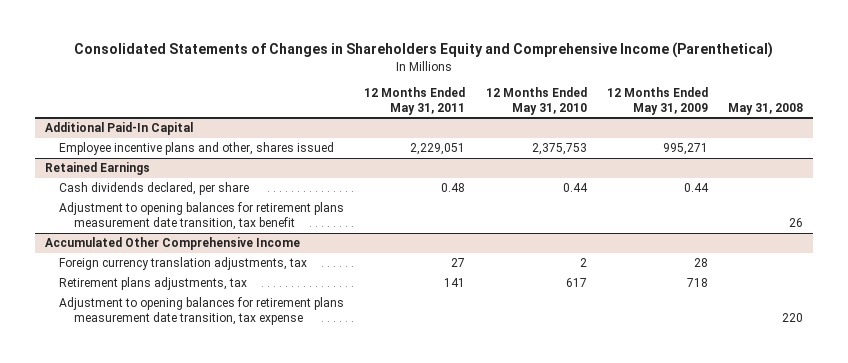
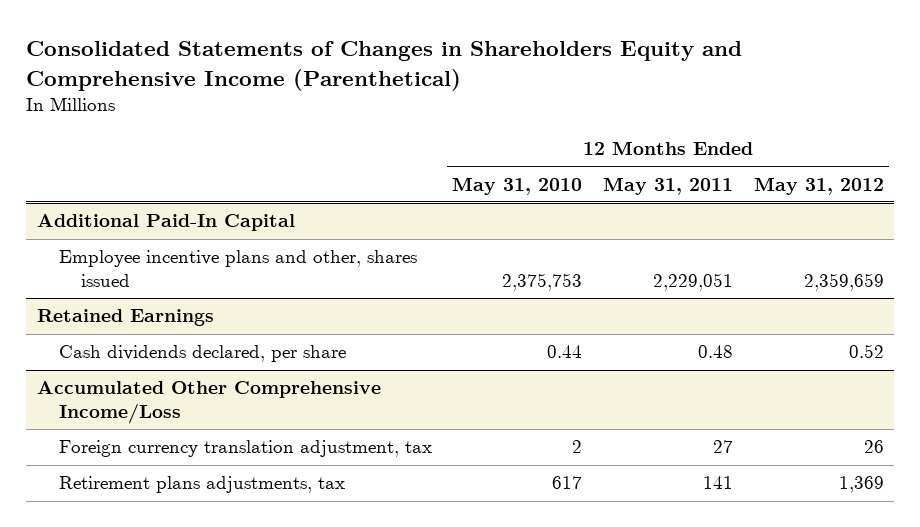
[606,86,708,115] 12 Months Ended May 31, 2009 -> none
[727,102,803,115] May 31, 2008 -> none
none -> [753,176,884,195] May 31, 2012
[59,202,345,231] Adjustment to opening balances for retirement plans measurement date transition, tax benefit -> none
[45,237,301,251] Accumulated Other Comprehensive Income -> [36,381,381,424] Accumulated Other Comprehensive Income/Loss
[59,257,308,271] Foreign currency translation adjustments, tax -> [58,440,432,458] Foreign currency translation adjustment, tax
[59,297,345,326] Adjustment to opening balances for retirement plans measurement date transition, tax expense -> none

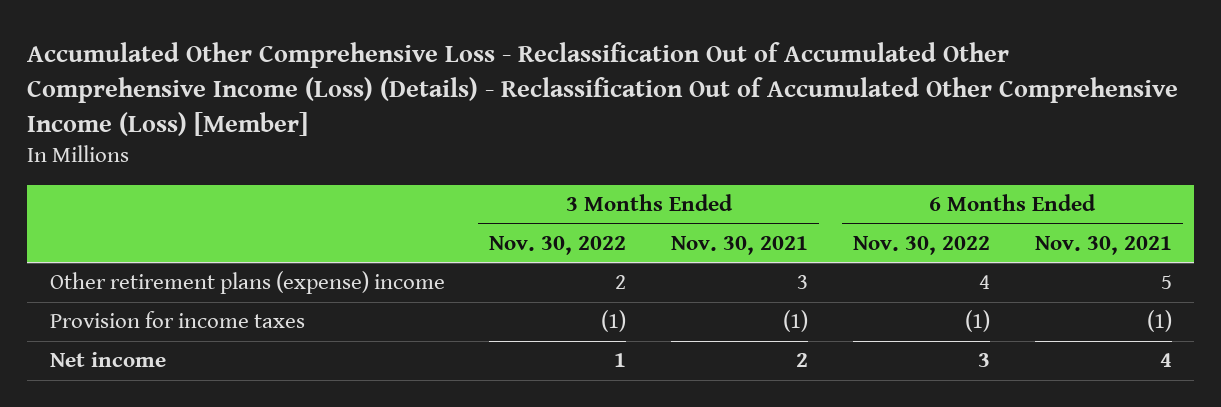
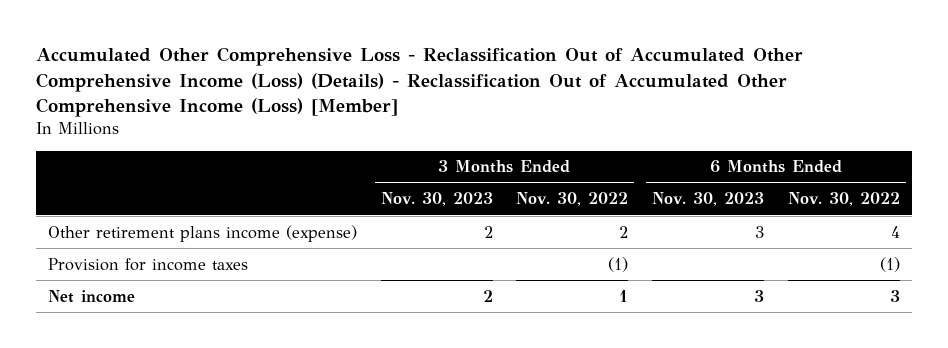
[671,235,809,255] Nov. 30, 2021 -> none
[1034,235,1172,255] Nov. 30, 2021 -> none
none -> [380,192,493,207] Nov. 30, 2023
none -> [651,192,764,207] Nov. 30, 2023
[49,271,445,295] Other retirement plans (expense) income -> [47,224,357,242] Other retirement plans income (expense)

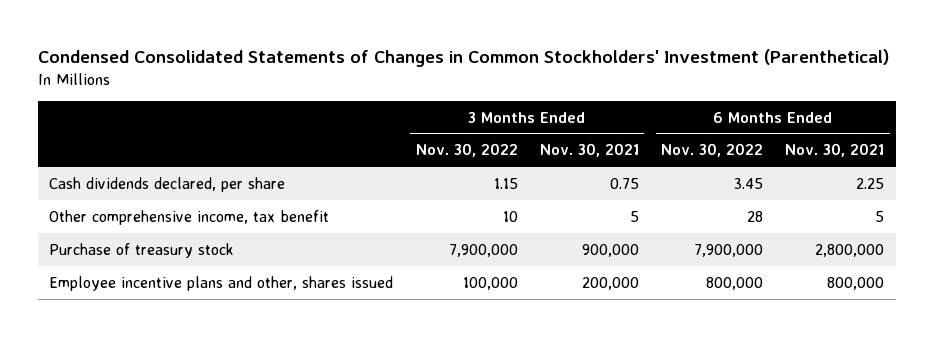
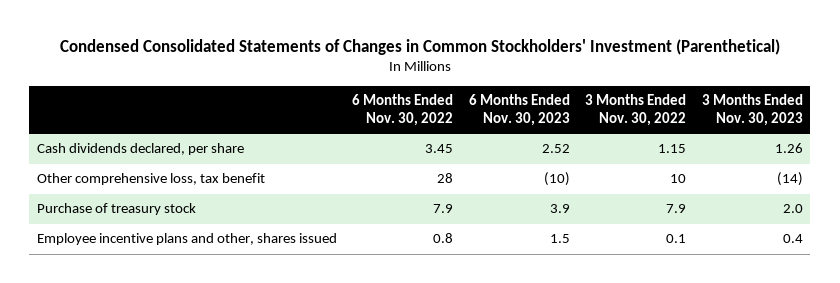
[539,143,639,158] Nov. 30, 2021 -> none
[785,143,885,158] Nov. 30, 2021 -> none
none -> [468,94,570,127] 6 Months Ended Nov. 30, 2023
none -> [701,94,803,127] 3 Months Ended Nov. 30, 2023
[49,209,330,225] Other comprehensive income, tax benefit -> [36,173,265,186] Other comprehensive loss, tax benefit
[448,243,518,257] 7,900,000 -> [666,204,687,214] 7.9
[694,243,764,257] 7,900,000 -> [433,204,454,214] 7.9
[462,276,518,290] 100,000 -> [666,234,687,244] 0.1
[706,276,764,290] 800,000 -> [433,233,454,244] 0.8

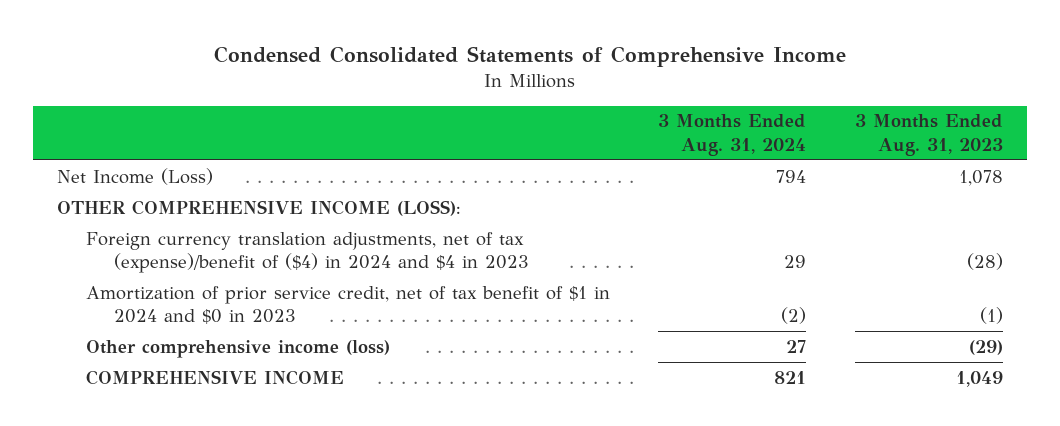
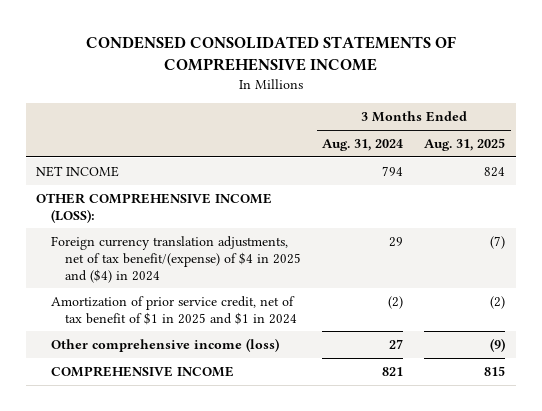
[213,45,846,67] Condensed Consolidated Statements of Comprehensive Income -> [85,35,456,71] CONDENSED CONSOLIDATED STATEMENTS OF COMPREHENSIVE INCOME
[854,114,1003,156] 3 Months Ended Aug. 31, 2023 -> none
none -> [424,137,506,151] Aug. 31, 2025
[57,167,214,185] Net Income (Loss) -> [36,165,120,177] NET INCOME
[85,231,530,273] Foreign currency translation adjustments, net of tax (expense)/benefit of ($4) in 2024 and $4 in 2023 -> [50,235,302,283] Foreign currency translation adjustments, net of tax benefit/(expense) of $4 in 2025 and ($4) in 2024
[85,285,610,324] Amortization of prior service credit, net of tax benefit of $1 in 2024 and $0 in 2023 -> [50,295,298,325] Amortization of prior service credit, net of tax benefit of $1 in 2025 and $1 in 2024

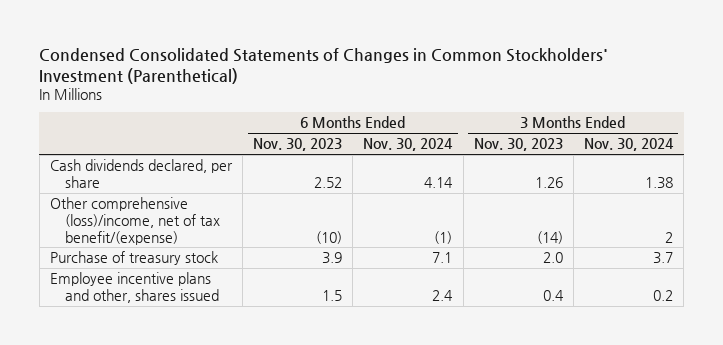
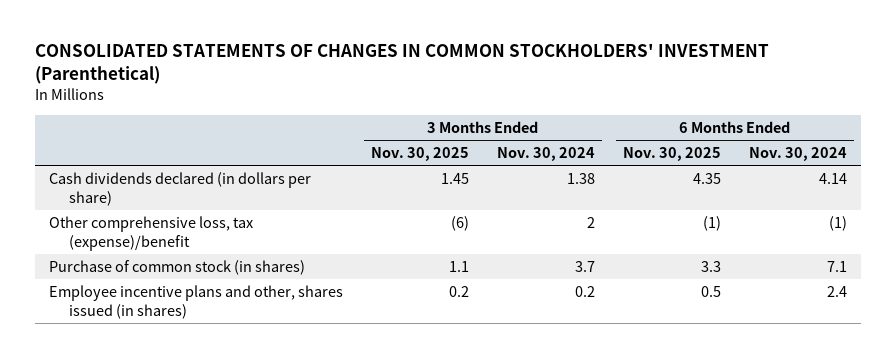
[39,48,609,84] Condensed Consolidated Statements of Changes in Common Stockholders' Investment (Parenthetical) -> [34,43,769,85] CONSOLIDATED STATEMENTS OF CHANGES IN COMMON STOCKHOLDERS' INVESTMENT (Parenthetical)
[253,138,343,152] Nov. 30, 2023 -> none
[473,138,563,152] Nov. 30, 2023 -> none
none -> [370,147,469,162] Nov. 30, 2025
none -> [622,147,721,162] Nov. 30, 2025
[49,159,233,188] Cash dividends declared, per share -> [48,171,311,206] Cash dividends declared (in dollars per share)
[49,197,221,245] Other comprehensive (loss)/income, net of tax benefit/(expense) -> [48,215,253,251] Other comprehensive loss, tax (expense)/benefit
[49,251,218,266] Purchase of treasury stock -> [48,259,305,275] Purchase of common stock (in shares)
[49,272,220,303] Employee incentive plans and other, shares issued -> [48,284,343,319] Employee incentive plans and other, shares issued (in shares)

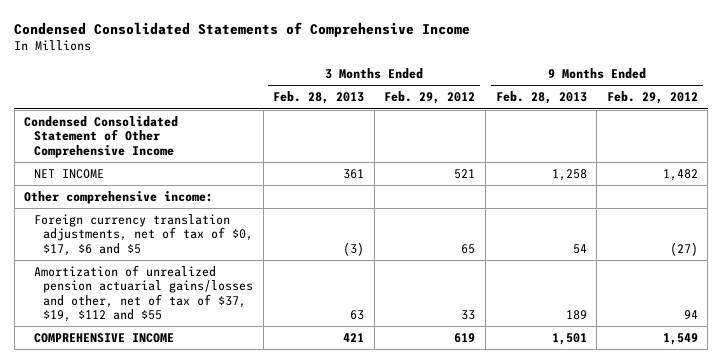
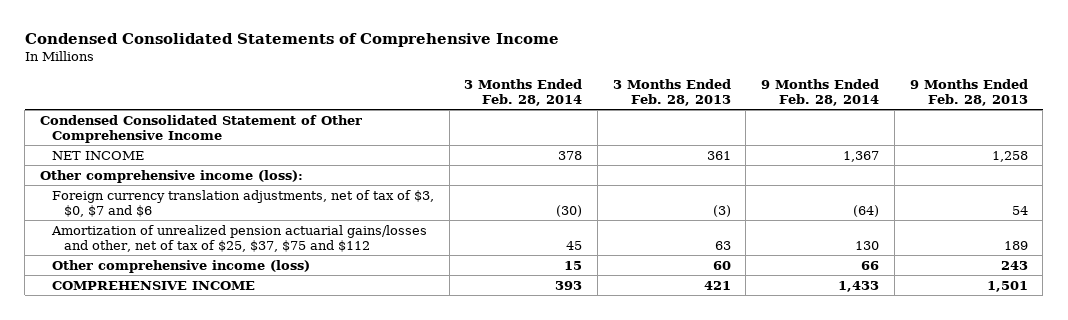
[384,91,476,105] Feb. 29, 2012 -> none
[606,91,698,105] Feb. 29, 2012 -> none
none -> [464,78,583,106] 3 Months Ended Feb. 28, 2014
none -> [761,78,880,106] 9 Months Ended Feb. 28, 2014
[24,190,214,204] Other comprehensive income: -> [40,169,304,183] Other comprehensive income (loss):
[33,213,254,256] Foreign currency translation adjustments, net of tax of $0, $17, $6 and $5 -> [51,189,434,217] Foreign currency translation adjustments, net of tax of $3, $0, $7 and $6
[33,264,254,323] Amortization of unrealized pension actuarial gains/losses and other, net of tax of $37, $19, $112 and $55 -> [50,224,427,252] Amortization of unrealized pension actuarial gains/losses and other, net of tax of $25, $37, $75 and $112
none -> [51,259,310,273] Other comprehensive income (loss)

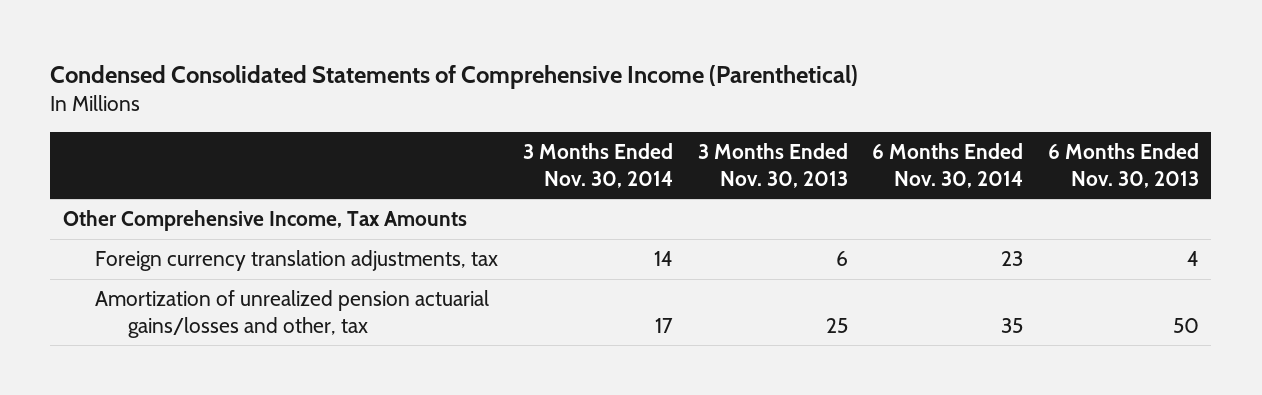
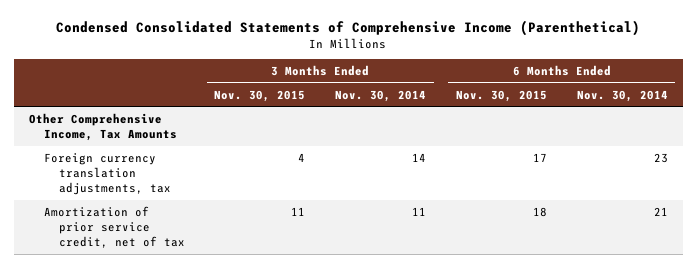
[697,142,848,188] 3 Months Ended Nov. 30, 2013 -> none
[1048,142,1200,188] 6 Months Ended Nov. 30, 2013 -> none
none -> [214,89,306,102] Nov. 30, 2015
none -> [455,89,547,102] Nov. 30, 2015
[95,290,490,338] Amortization of unrealized pension actuarial gains/losses and other, tax -> [43,205,185,248] Amortization of prior service credit, net of tax
[654,317,673,333] 17 -> [412,206,427,216] 11
[1001,317,1024,333] 35 -> [653,206,668,216] 21

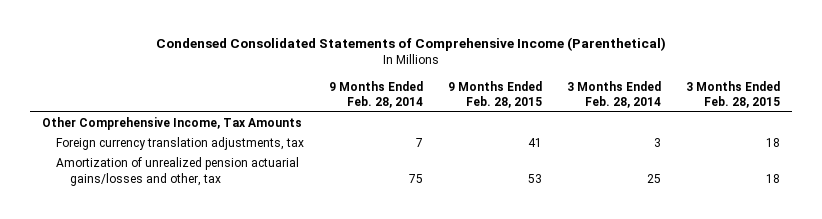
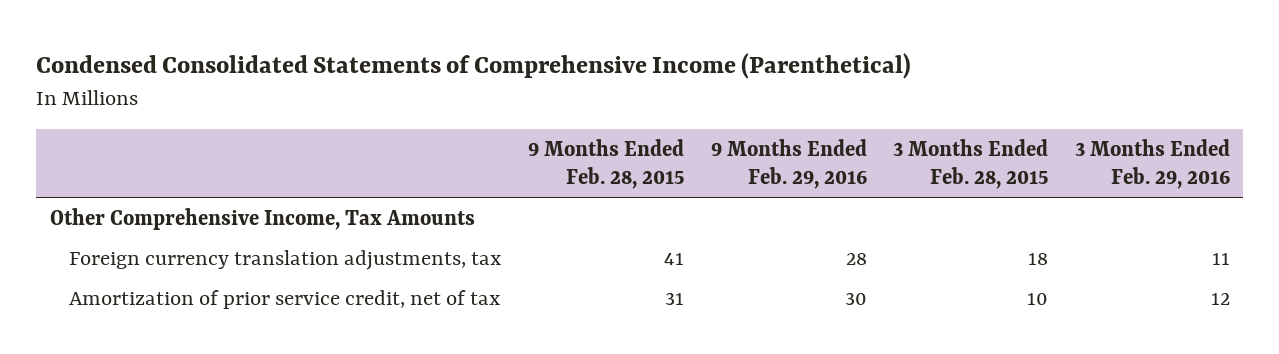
[329,80,424,108] 9 Months Ended Feb. 28, 2014 -> none
[566,80,661,108] 3 Months Ended Feb. 28, 2014 -> none
none -> [710,138,867,190] 9 Months Ended Feb. 29, 2016
none -> [1074,138,1230,190] 3 Months Ended Feb. 29, 2016
[56,157,300,186] Amortization of unrealized pension actuarial gains/losses and other, tax -> [69,289,501,309] Amortization of prior service credit, net of tax
[528,173,543,183] 53 -> [664,291,684,305] 31
[765,173,780,183] 18 -> [1027,292,1049,305] 10

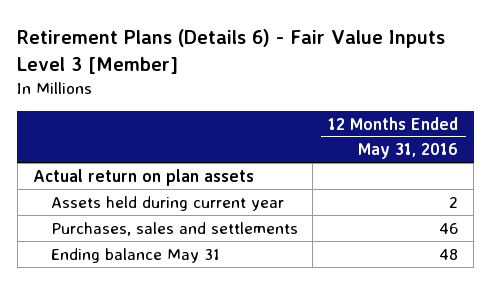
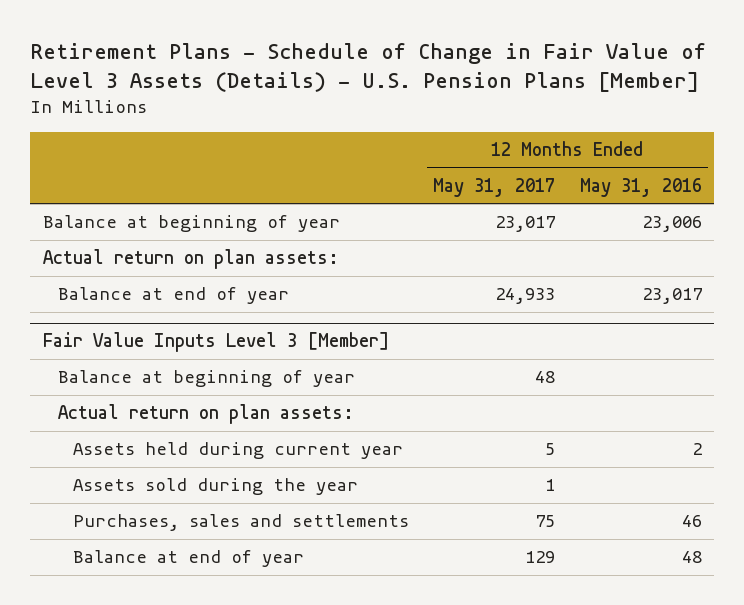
[17,28,446,74] Retirement Plans (Details 6) - Fair Value Inputs Level 3 [Member] -> [30,43,707,93] Retirement Plans - Schedule of Change in Fair Value of Level 3 Assets (Details) - U.S. Pension Plans [Member]
none -> [433,177,556,197] May 31, 2017
none -> [42,215,340,233] Balance at beginning of year
[32,168,254,186] Actual return on plan assets -> [42,249,339,270] Actual return on plan assets:
none -> [57,287,289,305] Balance at end of year
none -> [42,332,389,353] Fair Value Inputs Level 3 [Member]
none -> [57,370,355,388] Balance at beginning of year
none -> [57,404,354,425] Actual return on plan assets:
none -> [72,478,358,496] Assets sold during the year
[50,247,220,263] Ending balance May 31 -> [72,550,304,568] Balance at end of year

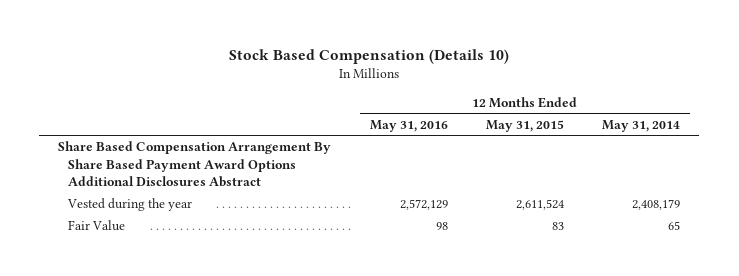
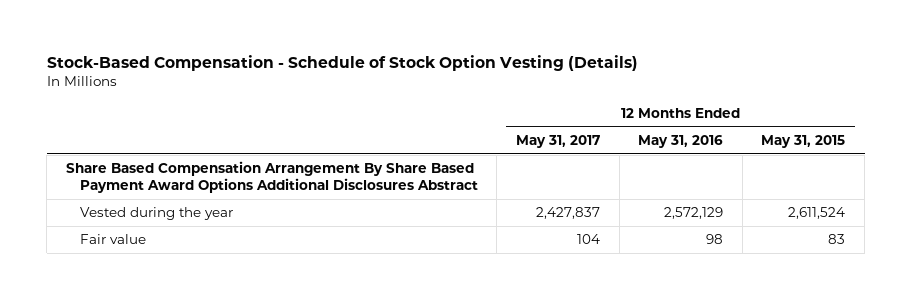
[229,49,510,65] Stock Based Compensation (Details 10) -> [46,54,638,71] Stock-Based Compensation - Schedule of Stock Option Vesting (Details)
[602,119,681,132] May 31, 2014 -> none
none -> [515,135,600,149] May 31, 2017
[68,220,126,232] Fair Value -> [79,234,146,245] Fair value

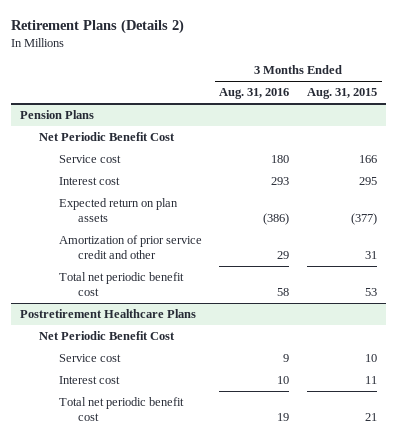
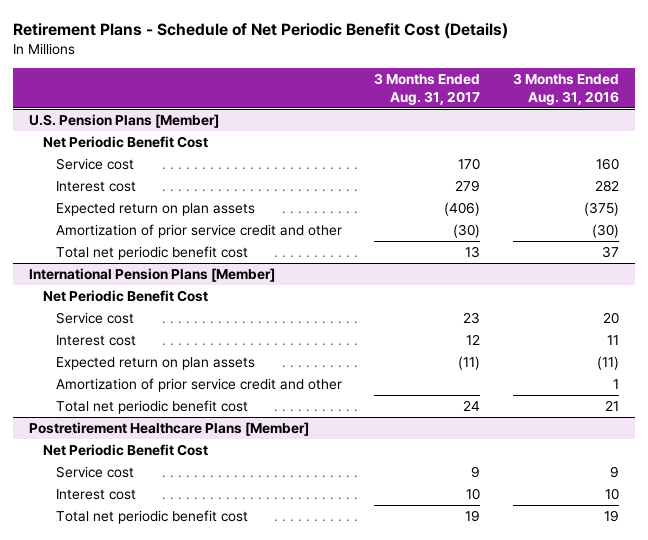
[10,19,184,35] Retirement Plans (Details 2) -> [13,22,509,39] Retirement Plans - Schedule of Net Periodic Benefit Cost (Details)
[307,88,378,100] Aug. 31, 2015 -> none
none -> [374,72,481,105] 3 Months Ended Aug. 31, 2017
[19,109,94,119] Pension Plans -> none
none -> [29,113,220,128] U.S. Pension Plans [Member]
[19,308,196,318] Postretirement Healthcare Plans -> none
[271,154,290,163] 180 -> [595,157,619,170] 160
[271,176,290,185] 293 -> [594,179,619,192] 282
[263,213,290,226] (386) -> [583,201,619,216] (375)
[277,251,290,260] 29 -> [591,223,619,238] (30)
[277,288,290,297] 58 -> [601,245,619,258] 37
none -> [29,267,276,282] International Pension Plans [Member]
none -> [56,311,135,324] Service cost
none -> [56,334,137,346] Interest cost
none -> [56,356,256,370] Expected return on plan assets
none -> [56,377,343,392] Amortization of prior service credit and other
none -> [56,399,249,414] Total net periodic benefit cost
none -> [29,421,310,436] Postretirement Healthcare Plans [Member]
none -> [42,443,208,456] Net Periodic Benefit Cost

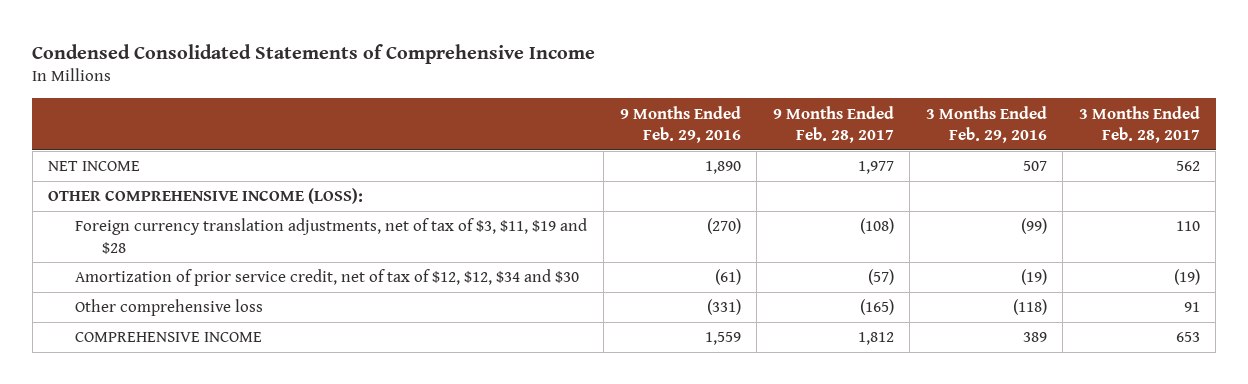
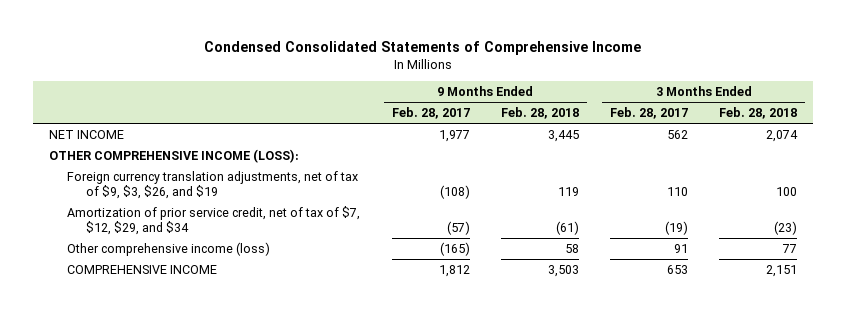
[619,105,741,144] 9 Months Ended Feb. 29, 2016 -> none
[925,105,1047,144] 3 Months Ended Feb. 29, 2016 -> none
none -> [500,107,579,120] Feb. 28, 2018
none -> [719,107,798,120] Feb. 28, 2018
[75,218,588,254] Foreign currency translation adjustments, net of tax of $3, $11, $19 and $28 -> [67,170,359,200] Foreign currency translation adjustments, net of tax of $9, $3, $26, and $19
[75,269,580,287] Amortization of prior service credit, net of tax of $12, $12, $34 and $30 -> [67,205,361,236] Amortization of prior service credit, net of tax of $7, $12, $29, and $34
[75,299,264,317] Other comprehensive loss -> [67,241,271,256] Other comprehensive income (loss)

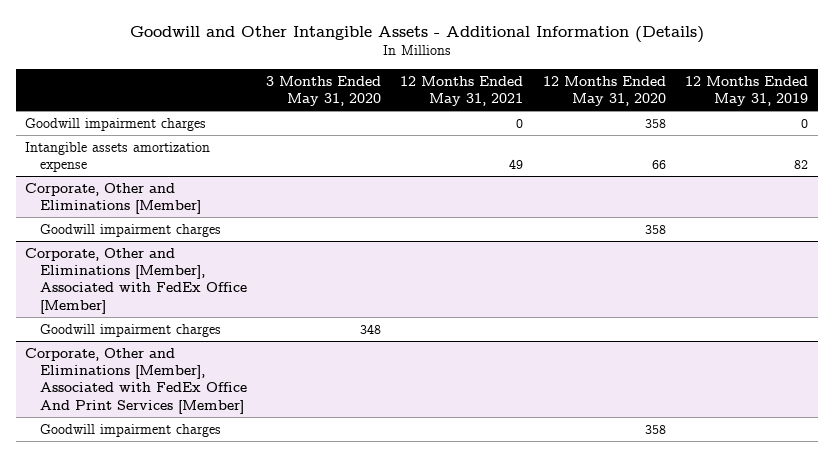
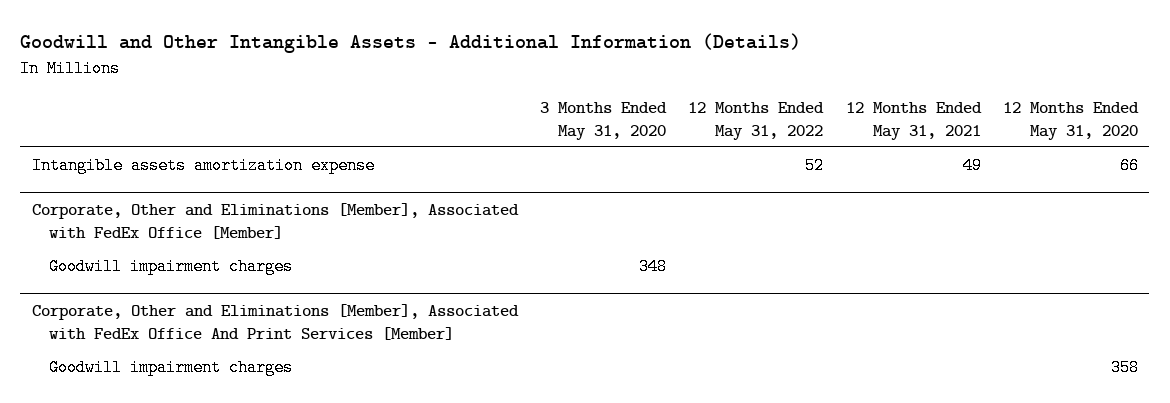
[685,75,809,107] 12 Months Ended May 31, 2019 -> none
none -> [688,101,825,140] 12 Months Ended May 31, 2022
[25,117,207,131] Goodwill impairment charges -> none
[25,182,201,215] Corporate, Other and Eliminations [Member] -> none
[39,223,221,237] Goodwill impairment charges -> none

